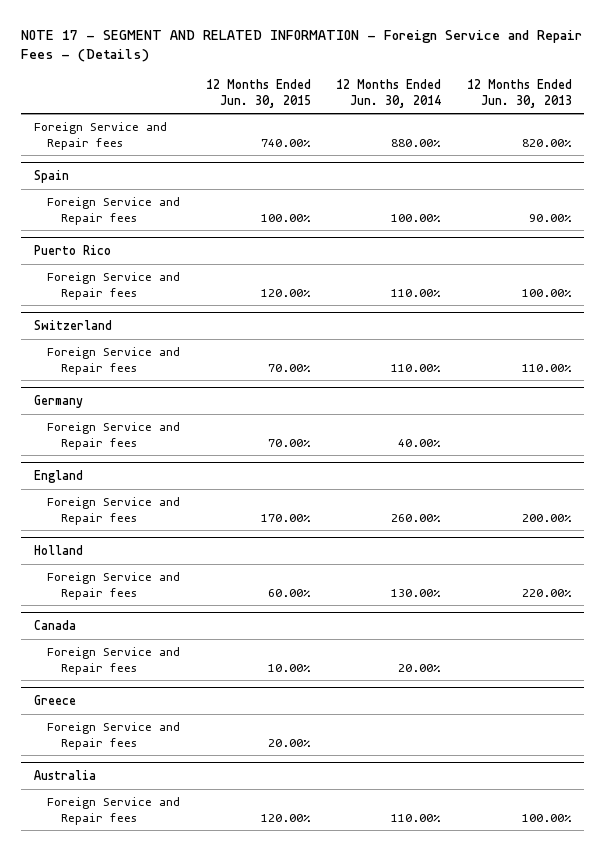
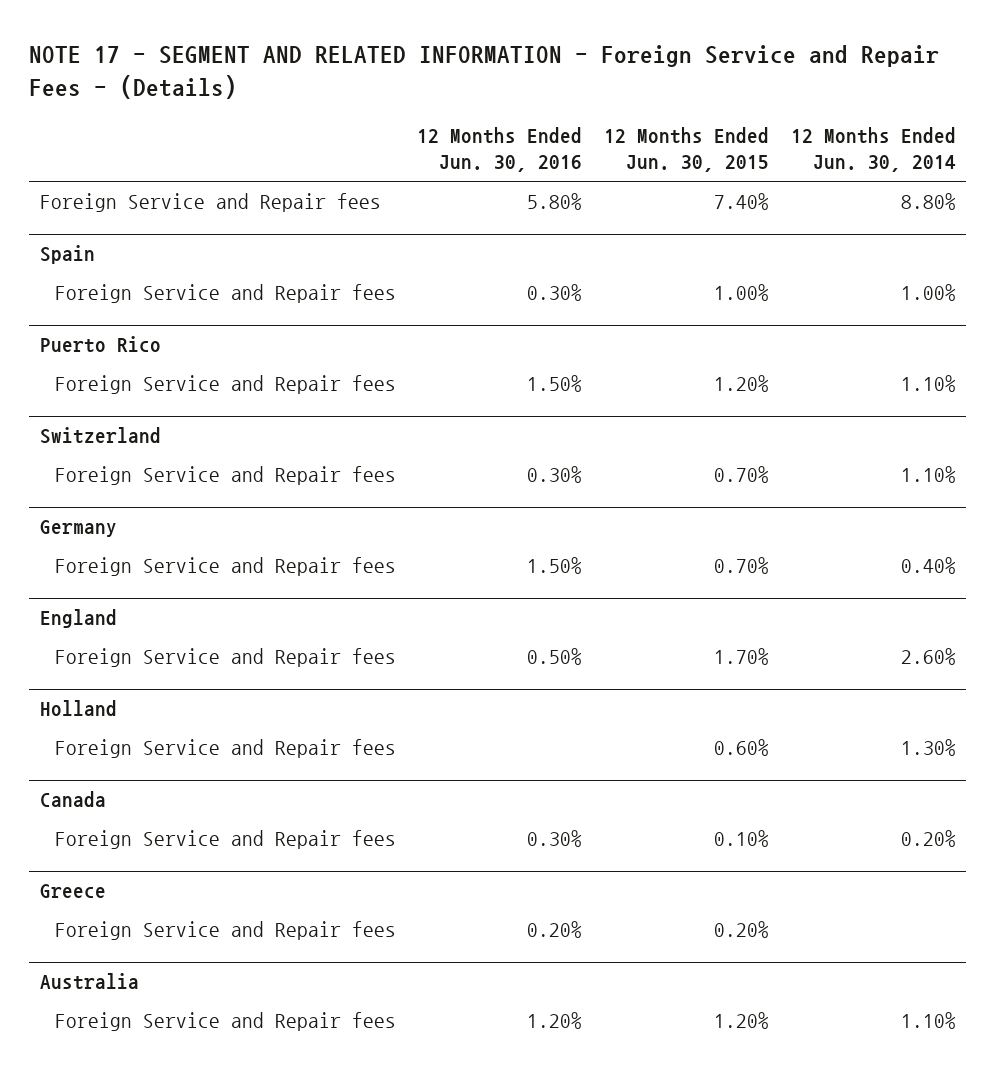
[466,78,572,108] 12 Months Ended Jun. 30, 2013 -> none
none -> [417,127,583,173] 12 Months Ended Jun. 30, 2016
[260,138,311,147] 740.00% -> [714,193,770,211] 7.40%
[391,138,442,147] 880.00% -> [900,193,956,211] 8.80%
[260,213,311,222] 100.00% -> [714,284,770,302] 1.00%
[391,213,442,222] 100.00% -> [900,284,956,302] 1.00%
[260,288,311,297] 120.00% -> [714,375,770,393] 1.20%
[391,288,442,297] 110.00% -> [900,375,956,393] 1.10%
[267,363,311,372] 70.00% -> [714,466,770,484] 0.70%
[391,363,442,372] 110.00% -> [900,466,956,484] 1.10%
[267,438,311,447] 70.00% -> [714,557,770,575] 0.70%
[398,438,442,447] 40.00% -> [900,557,956,575] 0.40%
[260,513,311,522] 170.00% -> [714,648,770,666] 1.70%
[391,513,442,522] 260.00% -> [900,648,956,666] 2.60%
[267,588,311,597] 60.00% -> [714,739,770,757] 0.60%
[391,588,442,597] 130.00% -> [900,739,956,757] 1.30%
[267,663,311,672] 10.00% -> [714,830,770,848] 0.10%
[398,663,442,672] 20.00% -> [900,830,956,848] 0.20%
[267,738,311,747] 20.00% -> [714,921,770,939] 0.20%
[260,813,311,822] 120.00% -> [714,1012,770,1030] 1.20%
[391,813,442,822] 110.00% -> [900,1012,956,1030] 1.10%

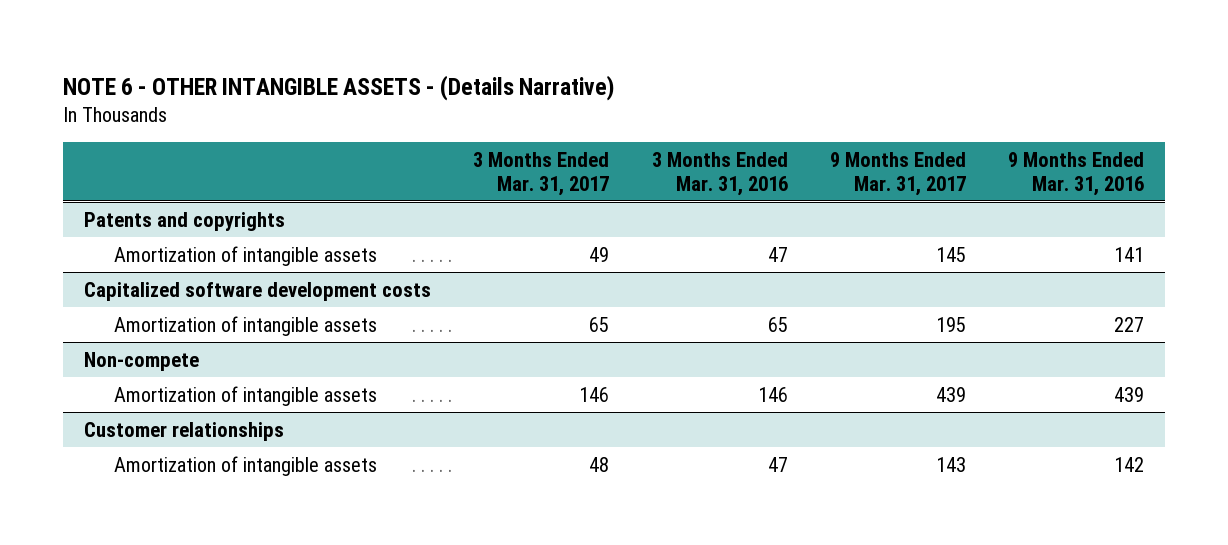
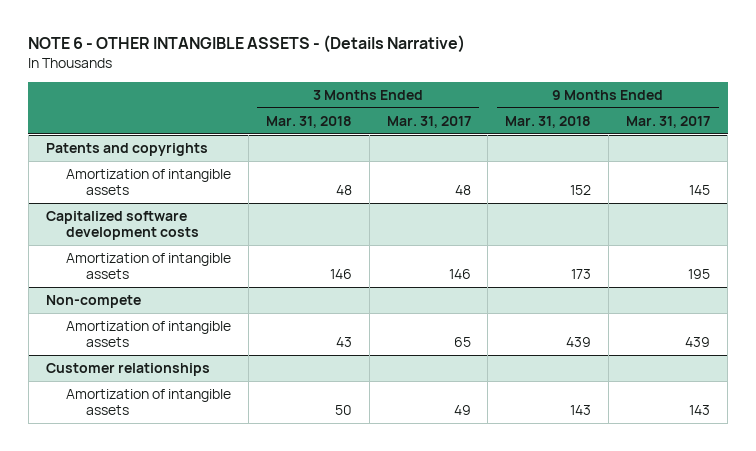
[651,151,788,196] 3 Months Ended Mar. 31, 2016 -> none
[1007,151,1144,196] 9 Months Ended Mar. 31, 2016 -> none
none -> [265,115,352,128] Mar. 31, 2018
none -> [505,115,592,128] Mar. 31, 2018
[589,246,610,262] 49 -> [454,185,471,196] 48
[589,316,610,332] 65 -> [448,269,471,280] 146
[579,386,610,402] 146 -> [453,337,471,348] 65
[589,456,610,472] 48 -> [453,405,471,416] 49

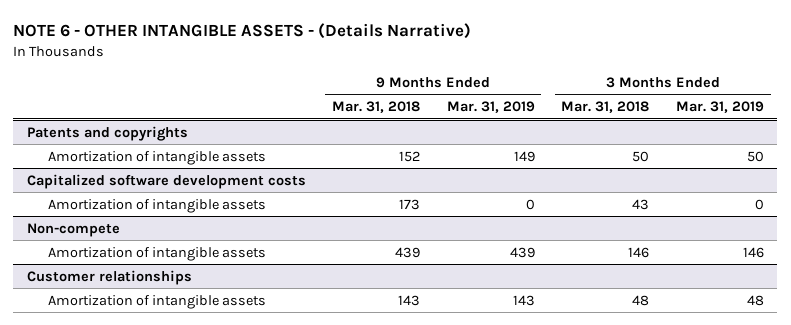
[386,115,471,128] Mar. 31, 2017 -> none
[626,115,711,128] Mar. 31, 2017 -> none
none -> [446,101,535,114] Mar. 31, 2019
none -> [676,101,765,114] Mar. 31, 2019
[335,185,352,196] 48 -> [632,150,650,162] 50
[329,269,352,280] 146 -> [632,198,650,210] 43
[335,337,352,348] 43 -> [628,246,650,258] 146
[334,405,352,416] 50 -> [632,294,650,306] 48

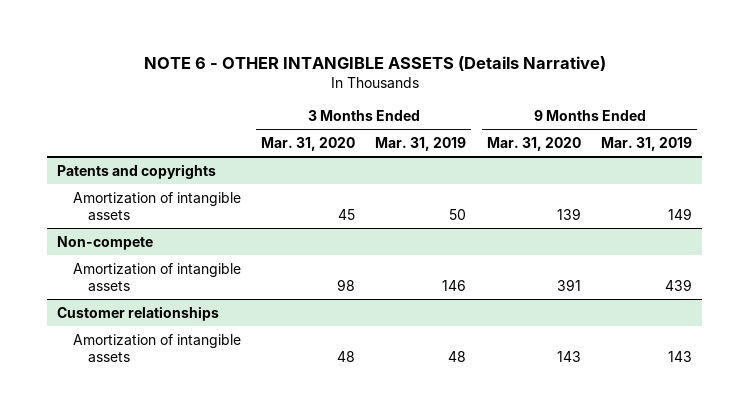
[13,23,472,40] NOTE 6 - OTHER INTANGIBLE ASSETS - (Details Narrative) -> [143,55,606,71] NOTE 6 - OTHER INTANGIBLE ASSETS (Details Narrative)
[332,101,421,114] Mar. 31, 2018 -> none
[561,101,650,114] Mar. 31, 2018 -> none
none -> [260,136,355,151] Mar. 31, 2020
none -> [486,136,581,151] Mar. 31, 2020
[26,173,306,189] Capitalized software development costs -> none
[47,198,266,213] Amortization of intangible assets -> none

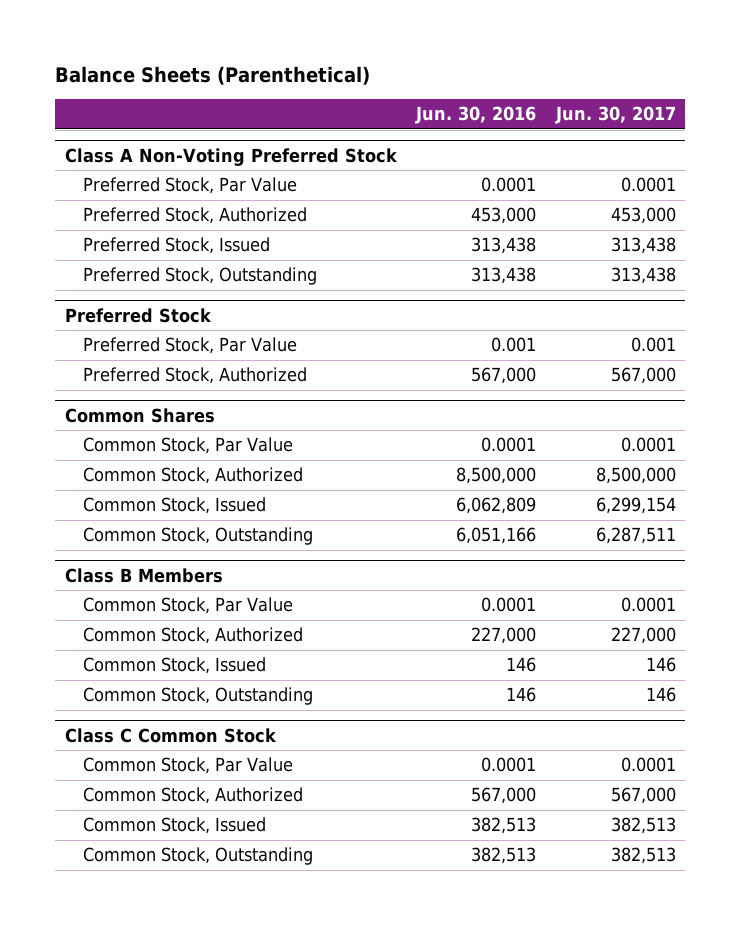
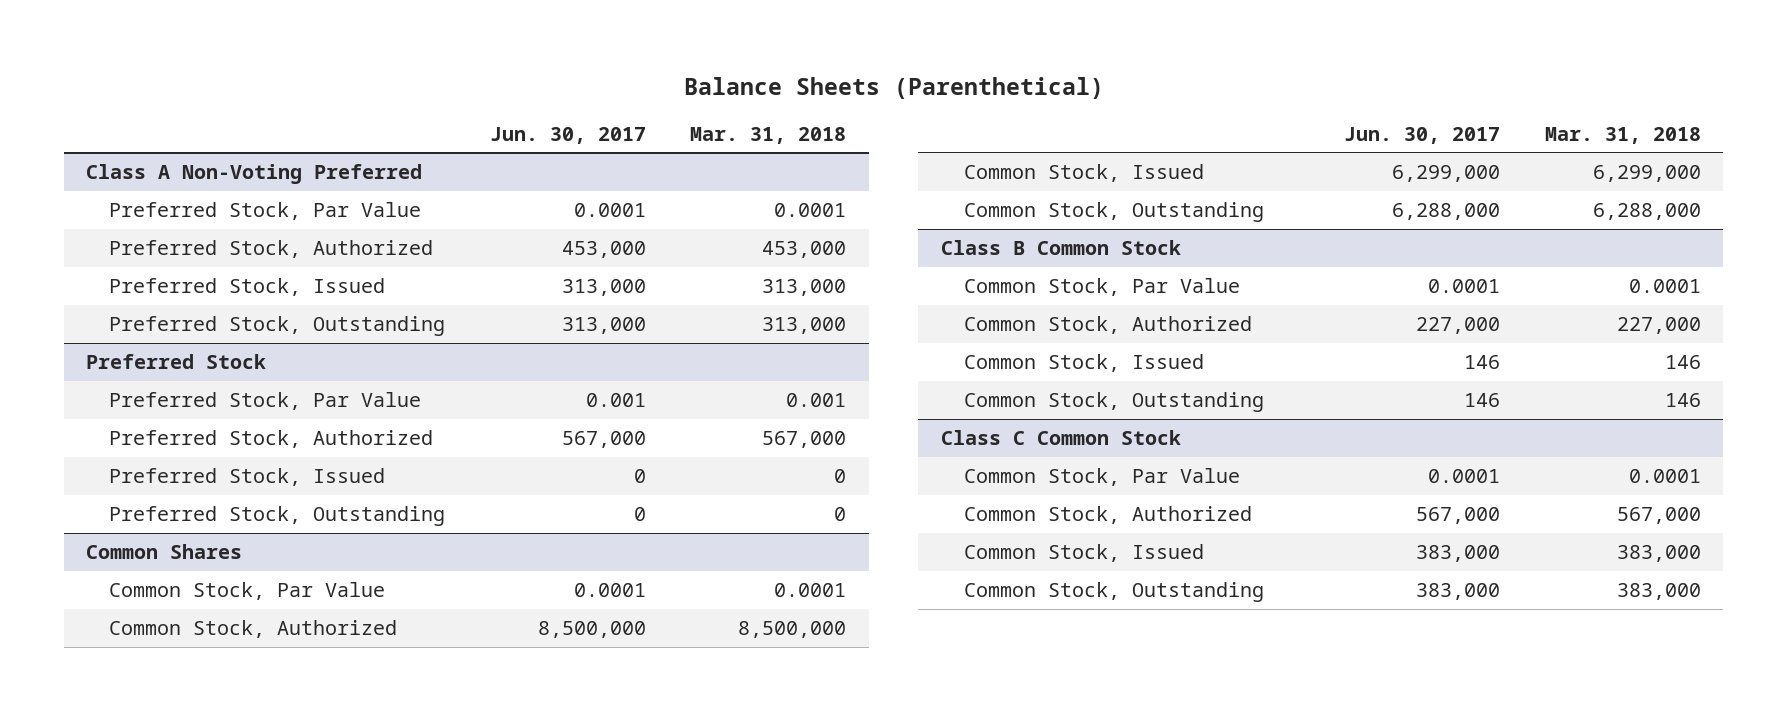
[415,106,537,125] Jun. 30, 2016 -> none
none -> [690,126,847,144] Mar. 31, 2018
[64,147,398,166] Class A Non-Voting Preferred Stock -> [86,164,423,185] Class A Non-Voting Preferred
[610,237,676,255] 313,438 -> [561,279,646,297] 313,000
[610,267,676,285] 313,438 -> [561,317,646,335] 313,000
none -> [109,468,386,487] Preferred Stock, Issued
none -> [109,506,446,527] Preferred Stock, Outstanding
[595,497,676,515] 6,299,154 -> [1392,165,1501,183] 6,299,000
[595,527,676,545] 6,287,511 -> [1392,203,1501,221] 6,288,000
[64,567,223,583] Class B Members -> [940,240,1181,256] Class B Common Stock
[610,817,676,835] 382,513 -> [1416,545,1501,563] 383,000
[610,847,676,865] 382,513 -> [1416,583,1501,601] 383,000

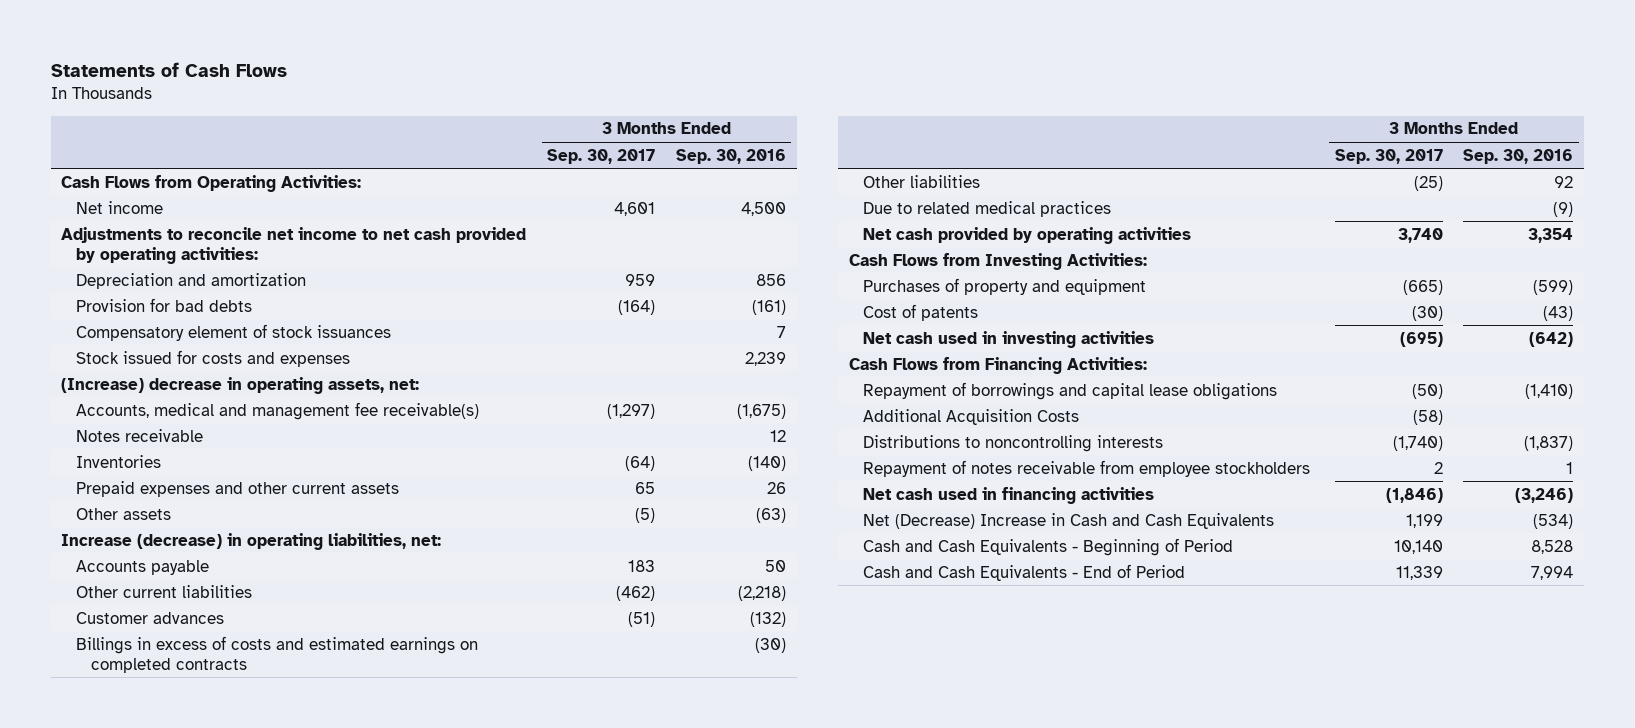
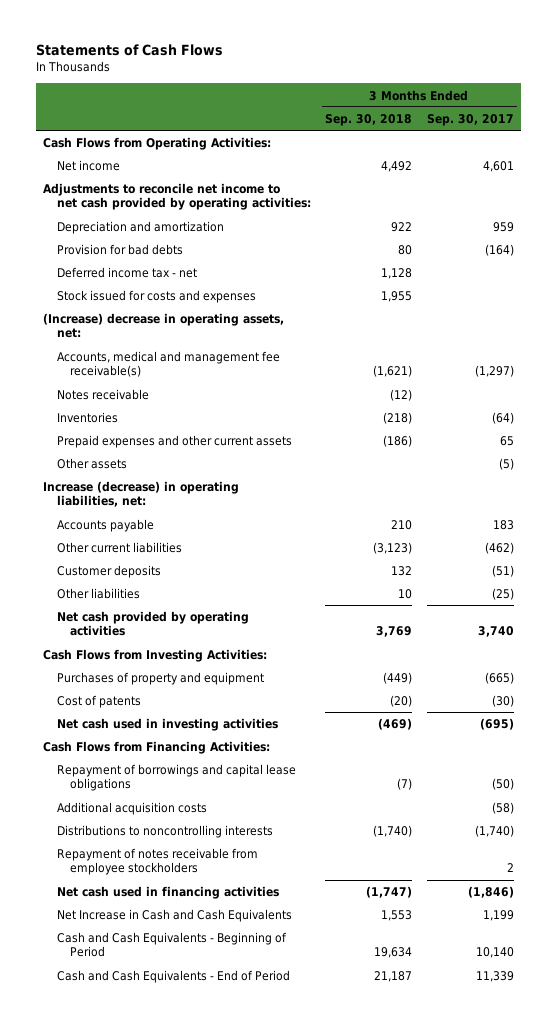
[676,148,787,164] Sep. 30, 2016 -> none
none -> [325,113,413,126] Sep. 30, 2018
[75,323,391,341] Compensatory element of stock issuances -> none
none -> [56,267,197,279] Deferred income tax - net
[75,635,478,673] Billings in excess of costs and estimated earnings on completed contracts -> none
[75,611,224,624] Customer advances -> [56,565,161,579] Customer deposits
[863,200,1112,217] Due to related medical practices -> none
[863,408,1080,425] Additional Acquisition Costs -> [56,802,207,816] Additional acquisition costs
[863,512,1275,529] Net (Decrease) Increase in Cash and Cash Equivalents -> [56,909,292,923] Net Increase in Cash and Cash Equivalents

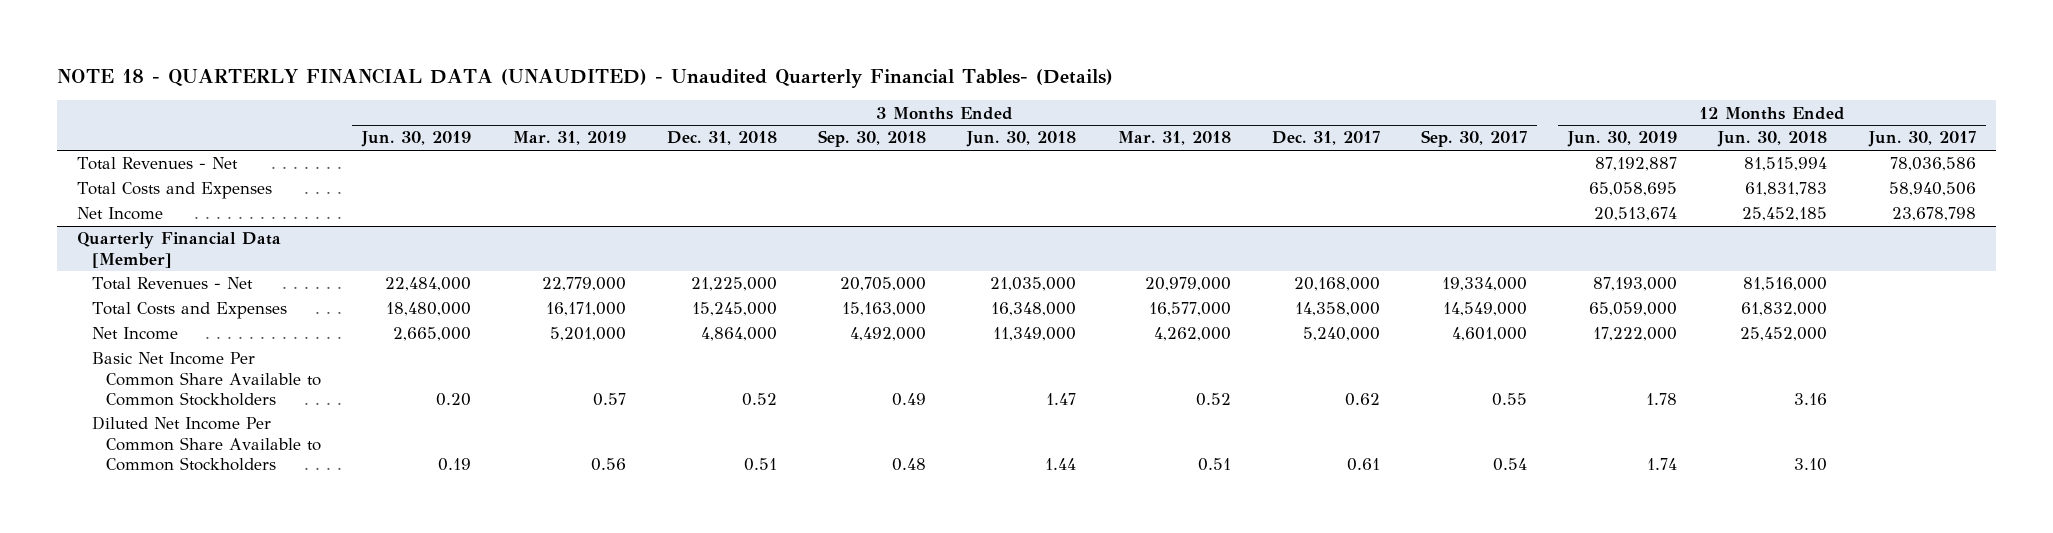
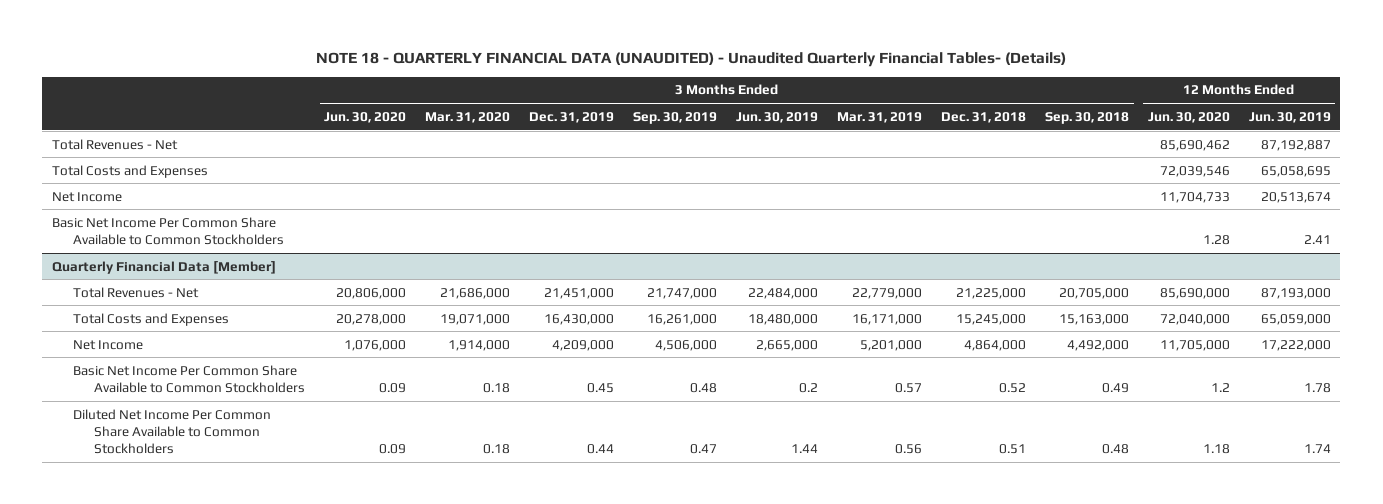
[966,131,1077,148] Jun. 30, 2018 -> none
[1117,131,1231,146] Mar. 31, 2018 -> none
[1271,131,1380,146] Dec. 31, 2017 -> none
[1421,130,1528,148] Sep. 30, 2017 -> none
[1717,131,1828,148] Jun. 30, 2018 -> none
[1867,131,1976,148] Jun. 30, 2017 -> none
none -> [324,111,407,123] Jun. 30, 2020
none -> [425,111,511,123] Mar. 31, 2020
none -> [529,111,615,123] Dec. 31, 2019
none -> [633,111,718,124] Sep. 30, 2019
none -> [1147,111,1230,123] Jun. 30, 2020
none -> [51,216,285,245] Basic Net Income Per Common Share Available to Common Stockholders
[436,392,472,406] 0.20 -> [799,382,819,393] 0.2
[438,457,472,471] 0.19 -> [791,443,819,453] 1.44

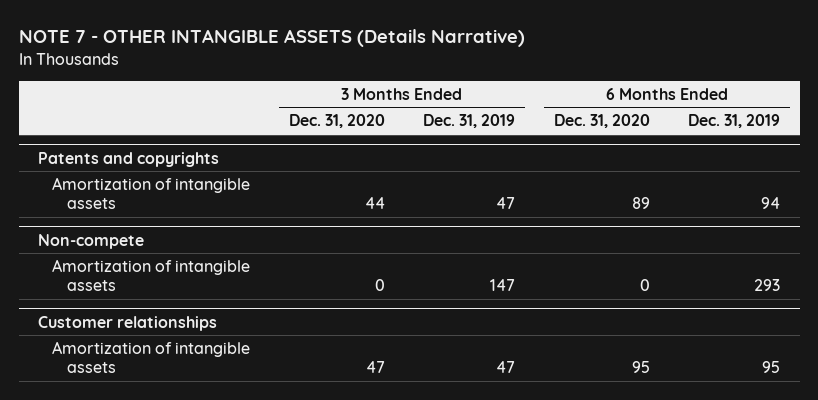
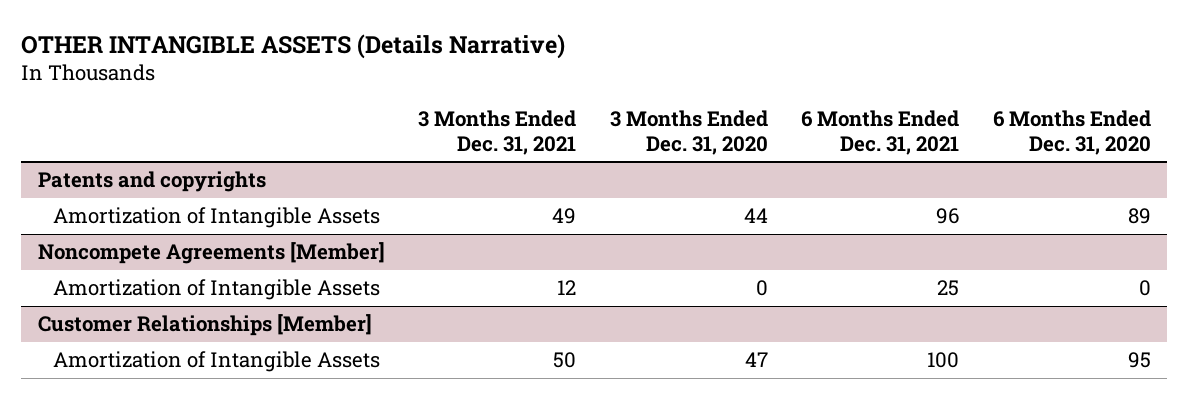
[18,29,525,48] NOTE 7 - OTHER INTANGIBLE ASSETS (Details Narrative) -> [20,33,565,59] OTHER INTANGIBLE ASSETS (Details Narrative)
[423,114,516,129] Dec. 31, 2019 -> none
[688,114,781,129] Dec. 31, 2019 -> none
none -> [418,110,577,155] 3 Months Ended Dec. 31, 2021
none -> [801,110,960,155] 6 Months Ended Dec. 31, 2021
[52,176,251,210] Amortization of intangible assets -> [52,207,380,229] Amortization of Intangible Assets
[37,233,144,249] Non-compete -> [37,242,385,265] Noncompete Agreements [Member]
[52,258,251,292] Amortization of intangible assets -> [52,279,380,301] Amortization of Intangible Assets
[37,315,217,331] Customer relationships -> [37,314,372,337] Customer Relationships [Member]
[52,340,251,374] Amortization of intangible assets -> [52,351,380,373] Amortization of Intangible Assets

